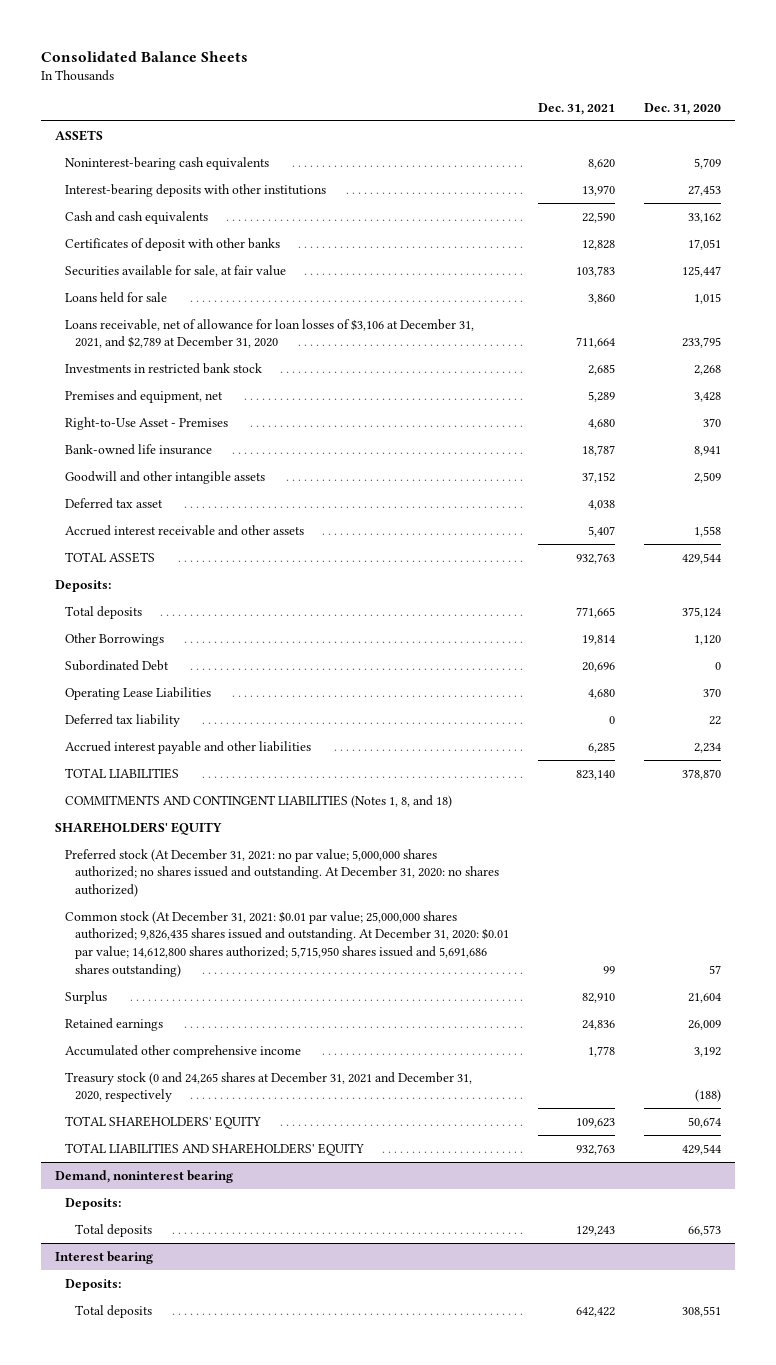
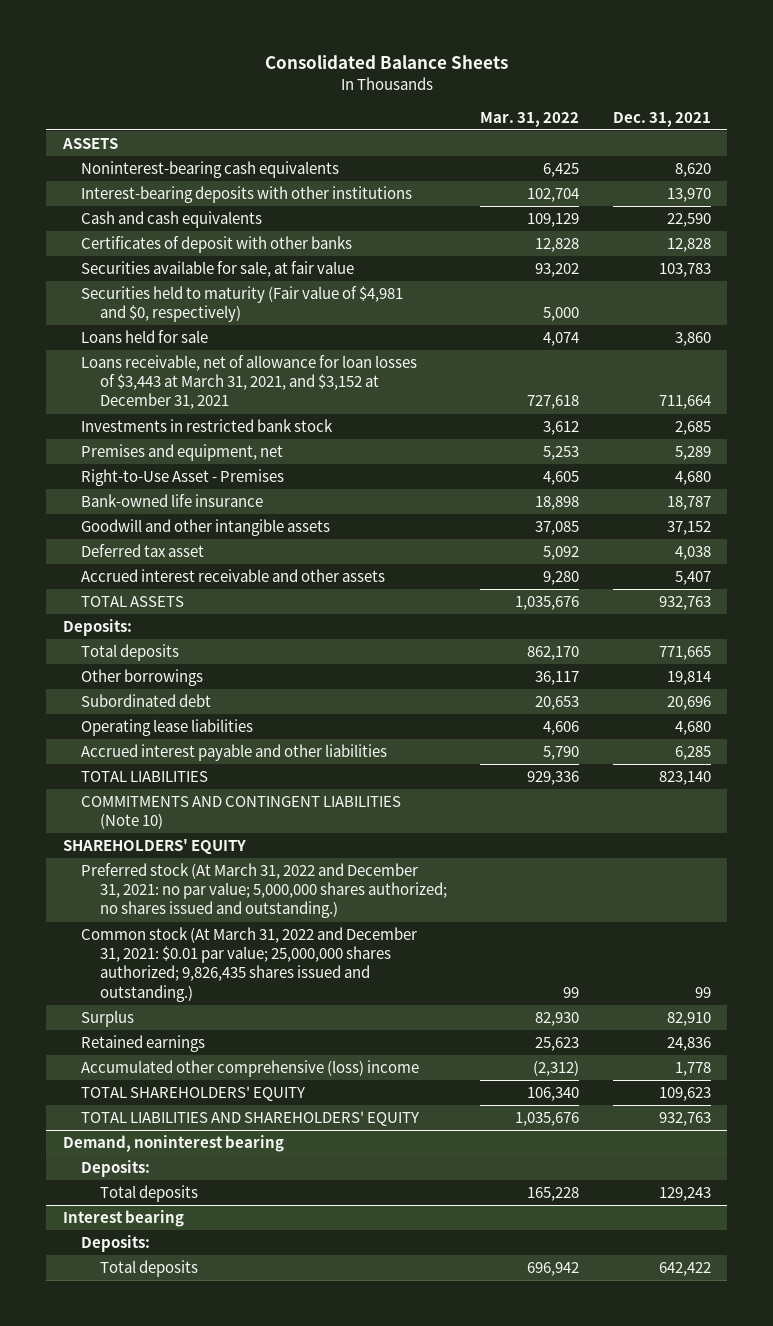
[643,102,721,115] Dec. 31, 2020 -> none
none -> [480,111,580,127] Mar. 31, 2022
none -> [81,286,404,323] Securities held to maturity (Fair value of $4,981 and $0, respectively)
[65,318,475,349] Loans receivable, net of allowance for loan losses of $3,106 at December 31, 2021, and $2,789 at December 31, 2020 -> [81,355,418,410] Loans receivable, net of allowance for loan losses of $3,443 at March 31, 2021, and $3,152 at December 31, 2021
[65,713,181,727] Deferred tax liability -> none
[65,632,165,646] Other Borrowings -> [81,669,204,687] Other borrowings
[65,659,170,671] Subordinated Debt -> [81,694,212,708] Subordinated debt
[65,686,212,700] Operating Lease Liabilities -> [81,719,254,737] Operating lease liabilities
[65,794,453,808] COMMITMENTS AND CONTINGENT LIABILITIES (Notes 1, 8, and 18) -> [81,796,402,830] COMMITMENTS AND CONTINGENT LIABILITIES (Note 10)
[65,848,499,898] Preferred stock (At December 31, 2021: no par value; 5,000,000 shares authorized; no shares issued and outstanding. At December 31, 2020: no shares authorized) -> [81,863,447,919] Preferred stock (At March 31, 2022 and December 31, 2021: no par value; 5,000,000 shares authorized; no shares issued and outstanding.)
[65,910,509,977] Common stock (At December 31, 2021: $0.01 par value; 25,000,000 shares authorized; 9,826,435 shares issued and outstanding. At December 31, 2020: $0.01 par value; 14,612,800 shares authorized; 5,715,950 shares issued and 5,691,686 shares outstanding) -> [81,927,418,1002] Common stock (At March 31, 2022 and December 31, 2021: $0.01 par value; 25,000,000 shares authorized; 9,826,435 shares issued and outstanding.)
[65,1071,473,1103] Treasury stock (0 and 24,265 shares at December 31, 2021 and December 31, 2020, respectively -> none
[65,1044,302,1058] Accumulated other comprehensive income -> [81,1060,420,1078] Accumulated other comprehensive (loss) income

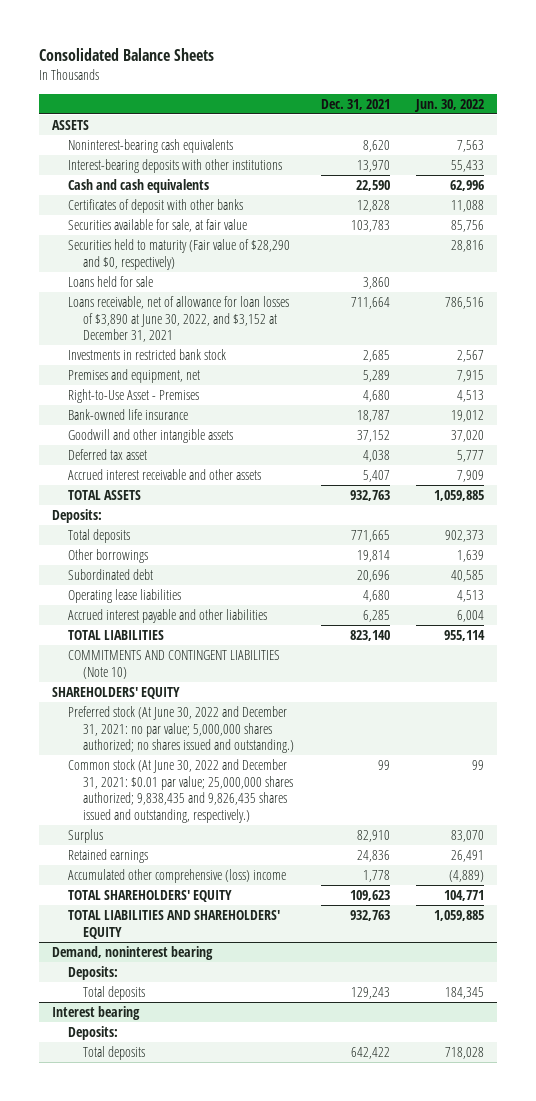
[480,111,580,127] Mar. 31, 2022 -> none
none -> [413,98,484,112] Jun. 30, 2022
[81,286,404,323] Securities held to maturity (Fair value of $4,981 and $0, respectively) -> [67,239,290,270] Securities held to maturity (Fair value of $28,290 and $0, respectively)
[81,355,418,410] Loans receivable, net of allowance for loan losses of $3,443 at March 31, 2021, and $3,152 at December 31, 2021 -> [67,296,289,343] Loans receivable, net of allowance for loan losses of $3,890 at June 30, 2022, and $3,152 at December 31, 2021
[81,863,447,919] Preferred stock (At March 31, 2022 and December 31, 2021: no par value; 5,000,000 shares authorized; no shares issued and outstanding.) -> [67,706,295,754] Preferred stock (At June 30, 2022 and December 31, 2021: no par value; 5,000,000 shares authorized; no shares issued and outstanding.)
[81,927,418,1002] Common stock (At March 31, 2022 and December 31, 2021: $0.01 par value; 25,000,000 shares authorized; 9,826,435 shares issued and outstanding.) -> [67,759,294,823] Common stock (At June 30, 2022 and December 31, 2021: $0.01 par value; 25,000,000 shares authorized; 9,838,435 and 9,826,435 shares issued and outstanding, respectively.)

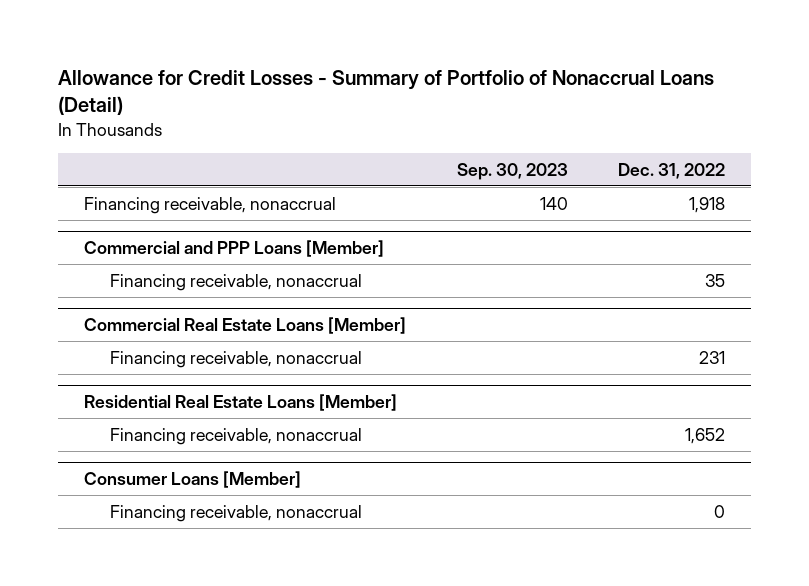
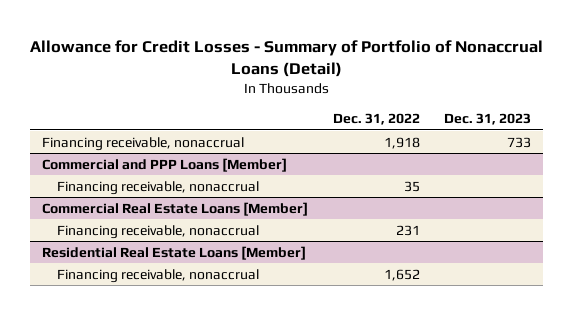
[456,162,568,180] Sep. 30, 2023 -> none
none -> [443,113,531,126] Dec. 31, 2023
[83,470,301,488] Consumer Loans [Member] -> none
[109,504,362,522] Financing receivable, nonaccrual -> none

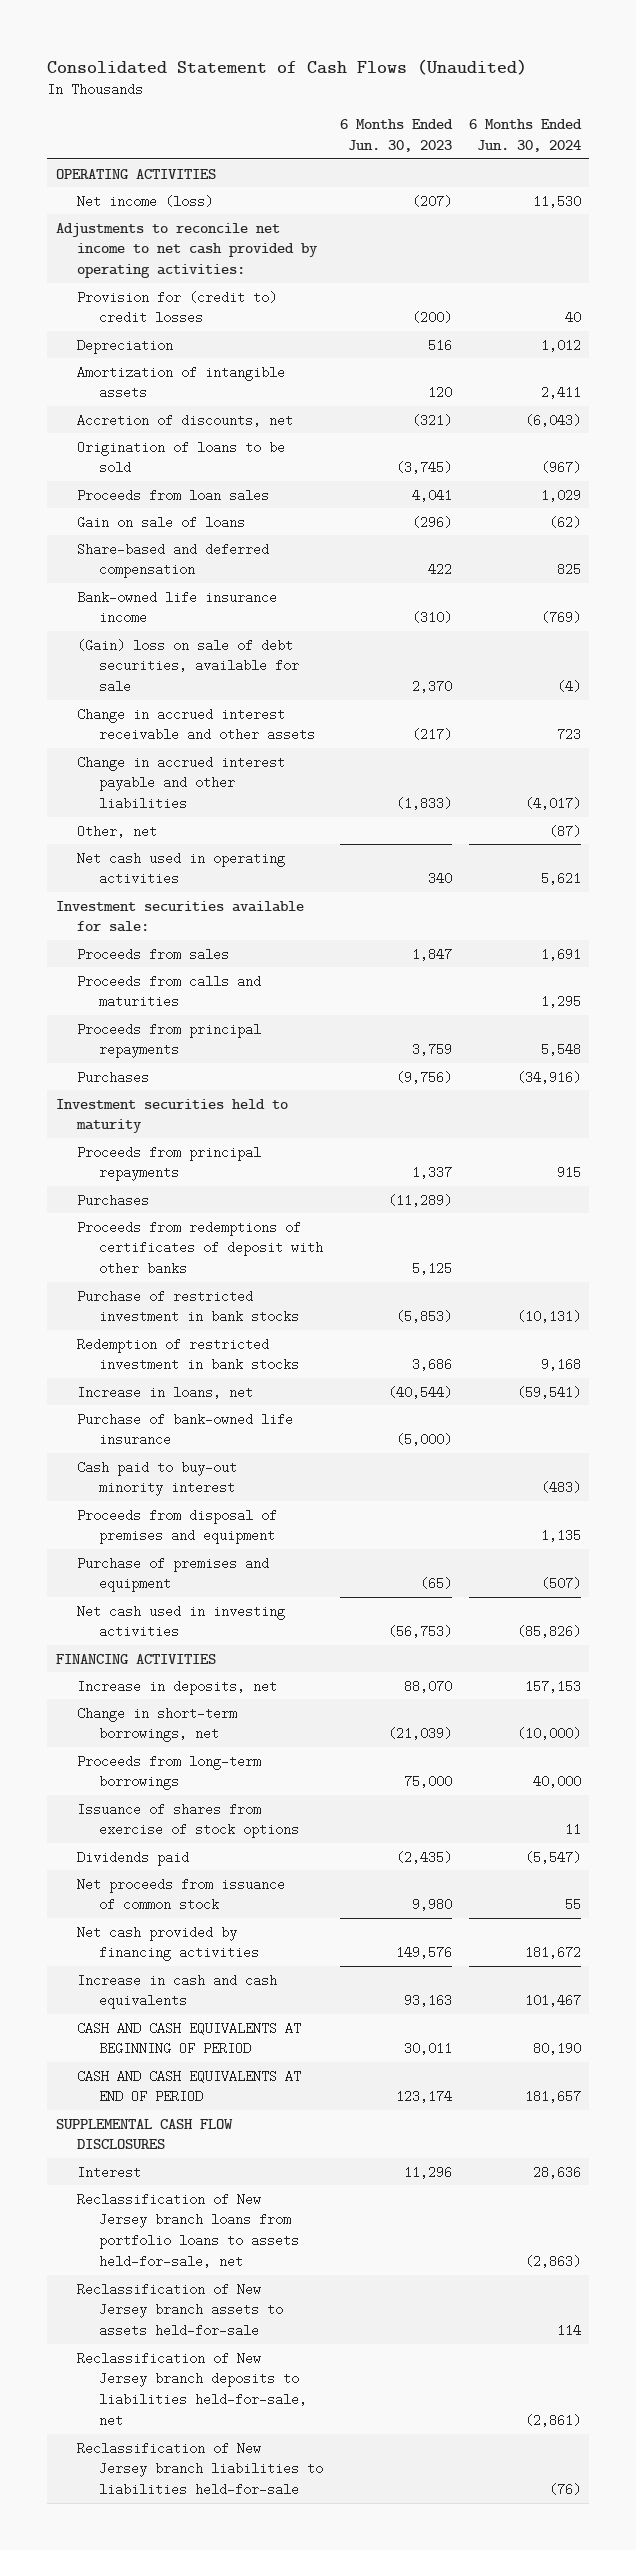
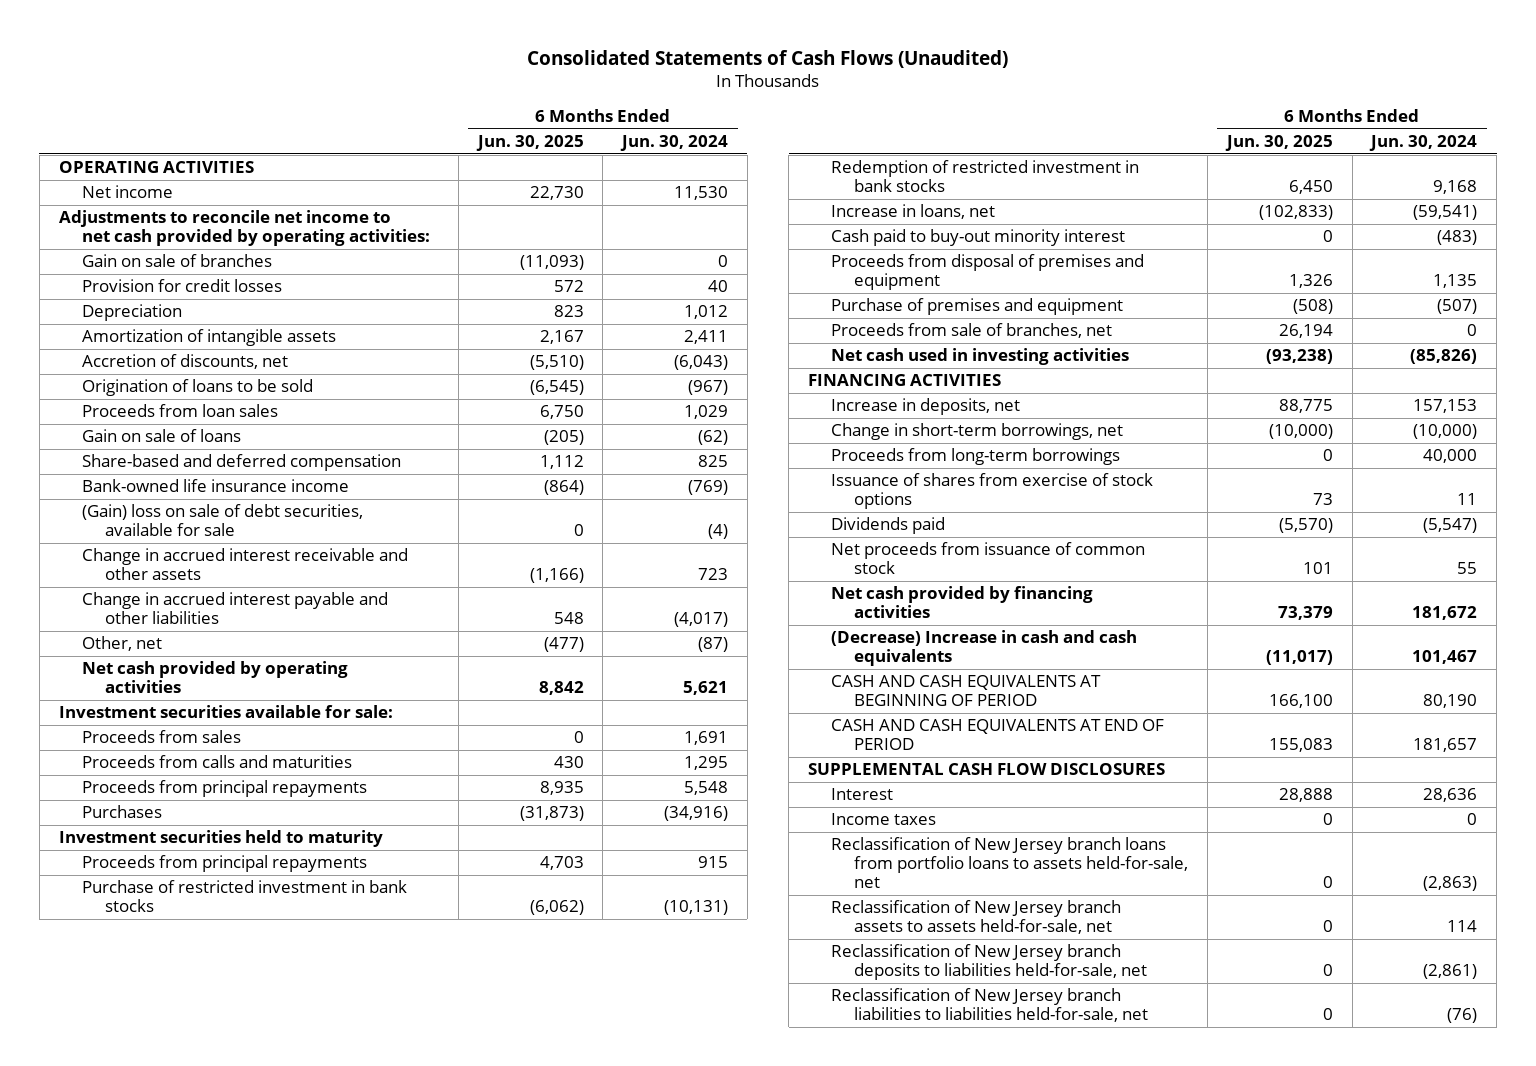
[47,58,528,75] Consolidated Statement of Cash Flows (Unaudited) -> [527,49,1009,68] Consolidated Statements of Cash Flows (Unaudited)
[339,119,453,153] 6 Months Ended Jun. 30, 2023 -> none
none -> [475,135,584,152] Jun. 30, 2025
[77,194,214,208] Net income (loss) -> [81,185,173,199] Net income
none -> [81,254,272,268] Gain on sale of branches
[77,290,278,325] Provision for (credit to) credit losses -> [81,279,282,293] Provision for credit losses
[77,851,286,886] Net cash used in operating activities -> [81,661,348,694] Net cash provided by operating activities
[77,1193,150,1207] Purchases -> none
[77,1220,323,1276] Proceeds from redemptions of certificates of deposit with other banks -> none
[77,1412,294,1447] Purchase of bank-owned life insurance -> none
none -> [831,323,1113,339] Proceeds from sale of branches, net
[77,1973,278,2010] Increase in cash and cash equivalents -> [831,630,1138,667] (Decrease) Increase in cash and cash equivalents
none -> [831,813,937,826] Income taxes
[77,2282,283,2338] Reclassification of New Jersey branch assets to assets held-for-sale -> [831,900,1122,935] Reclassification of New Jersey branch assets to assets held-for-sale, net
[77,2441,323,2497] Reclassification of New Jersey branch liabilities to liabilities held-for-sale -> [831,988,1149,1023] Reclassification of New Jersey branch liabilities to liabilities held-for-sale, net

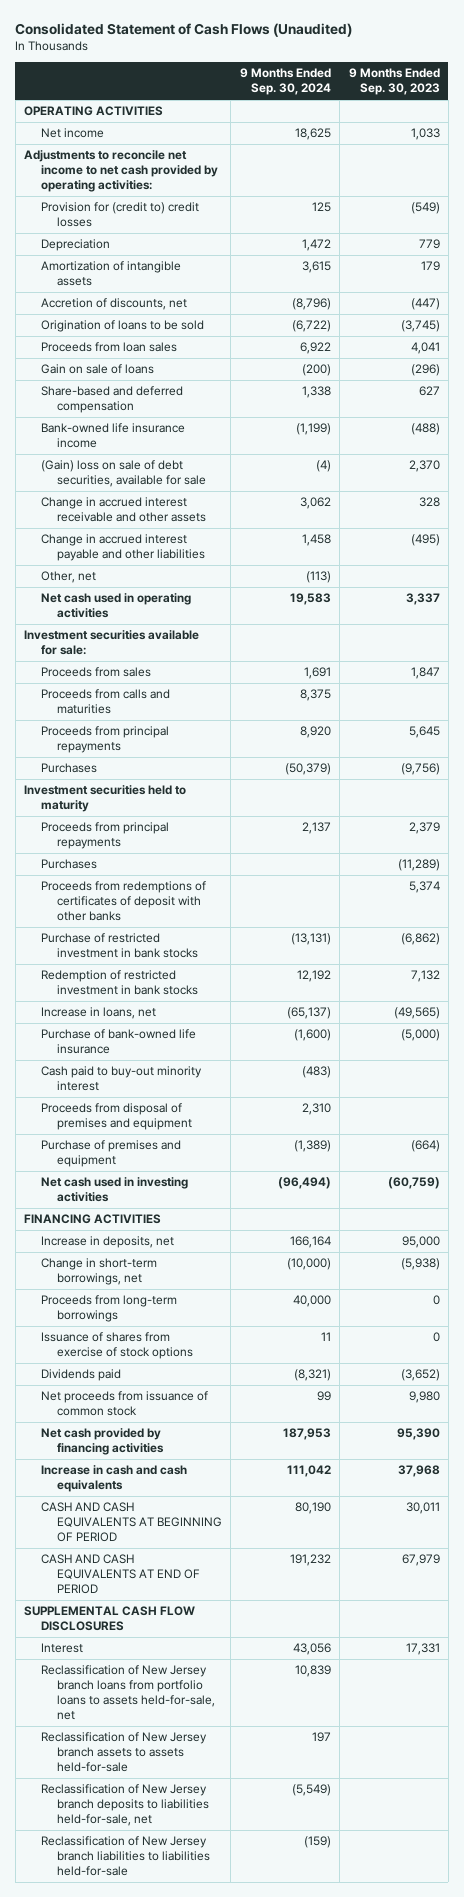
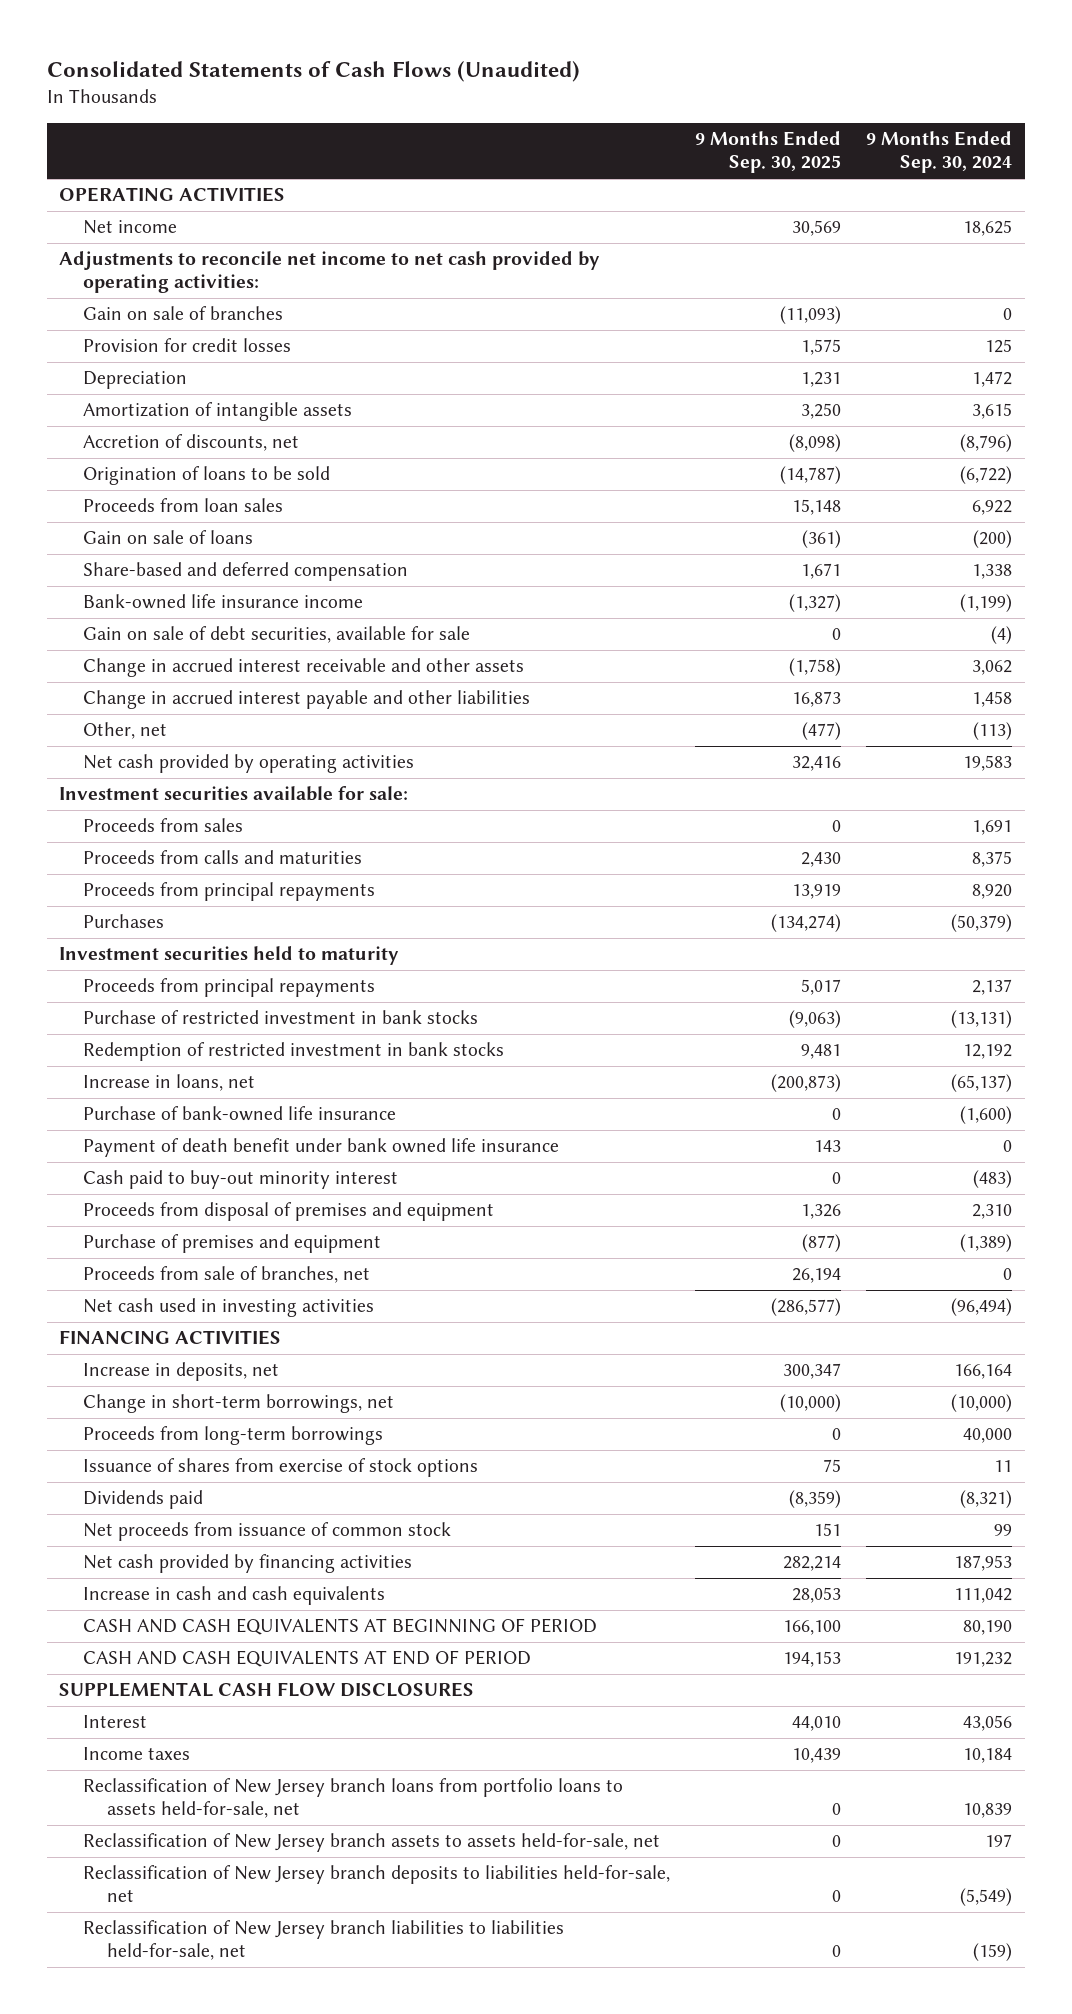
[15,22,353,37] Consolidated Statement of Cash Flows (Unaudited) -> [46,61,580,83] Consolidated Statements of Cash Flows (Unaudited)
[348,68,440,96] 9 Months Ended Sep. 30, 2023 -> none
none -> [695,131,842,174] 9 Months Ended Sep. 30, 2025
none -> [83,306,284,321] Gain on sale of branches
[40,202,199,228] Provision for (credit to) credit losses -> [83,338,292,353] Provision for credit losses
[40,460,207,488] (Gain) loss on sale of debt securities, available for sale -> [83,626,471,644] Gain on sale of debt securities, available for sale
[40,593,191,619] Net cash used in operating activities -> [83,754,415,774] Net cash provided by operating activities
[40,859,97,870] Purchases -> none
[40,881,206,922] Proceeds from redemptions of certificates of deposit with other banks -> none
none -> [83,1138,560,1158] Payment of death benefit under bank owned life insurance
none -> [83,1266,371,1284] Proceeds from sale of branches, net
none -> [83,1747,191,1761] Income taxes
[40,1732,207,1773] Reclassification of New Jersey branch assets to assets held-for-sale -> [83,1833,661,1853] Reclassification of New Jersey branch assets to assets held-for-sale, net
[40,1836,211,1877] Reclassification of New Jersey branch liabilities to liabilities held-for-sale -> [83,1920,565,1961] Reclassification of New Jersey branch liabilities to liabilities held-for-sale, net

